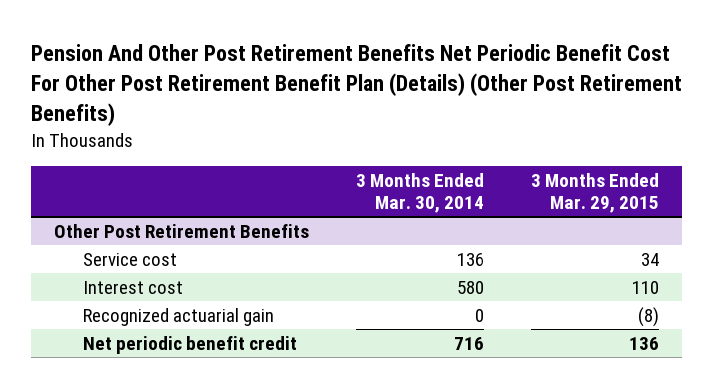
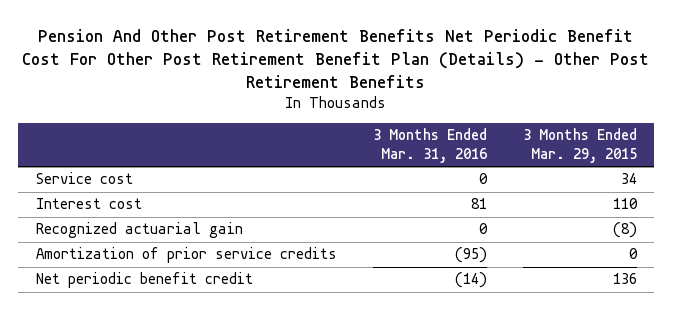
[31,43,683,126] Pension And Other Post Retirement Benefits Net Periodic Benefit Cost For Other Post Retirement Benefit Plan (Details) (Other Post Retirement Benefits) -> [22,28,650,88] Pension And Other Post Retirement Benefits Net Periodic Benefit Cost For Other Post Retirement Benefit Plan (Details) - Other Post Retirement Benefits
[356,172,485,214] 3 Months Ended Mar. 30, 2014 -> none
none -> [372,128,487,163] 3 Months Ended Mar. 31, 2016
[54,223,310,238] Other Post Retirement Benefits -> none
none -> [36,247,338,264] Amortization of prior service credits

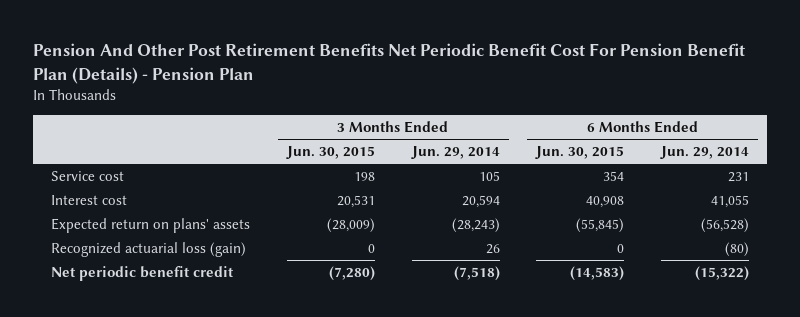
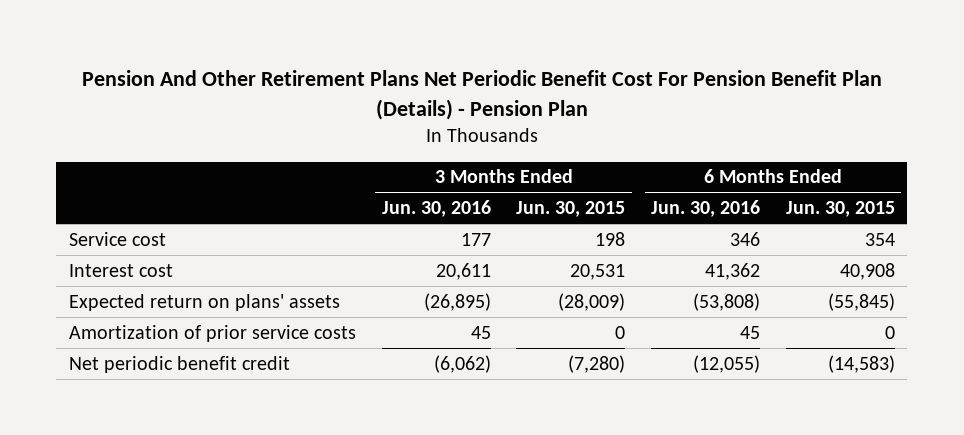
[33,43,746,84] Pension And Other Post Retirement Benefits Net Periodic Benefit Cost For Pension Benefit Plan (Details) - Pension Plan -> [81,70,882,121] Pension And Other Retirement Plans Net Periodic Benefit Cost For Pension Benefit Plan (Details) - Pension Plan
[410,146,500,160] Jun. 29, 2014 -> none
[659,146,749,160] Jun. 29, 2014 -> none
none -> [381,200,491,218] Jun. 30, 2016
none -> [651,200,761,218] Jun. 30, 2016
[51,241,247,257] Recognized actuarial loss (gain) -> none
none -> [69,324,357,342] Amortization of prior service costs

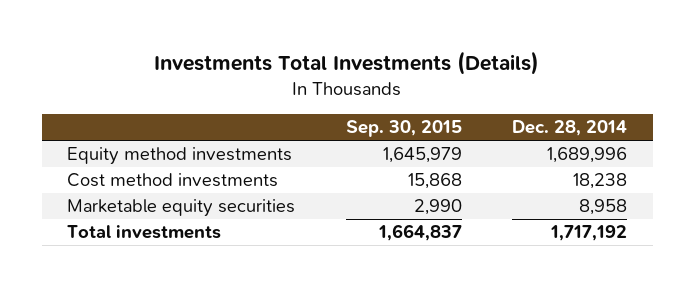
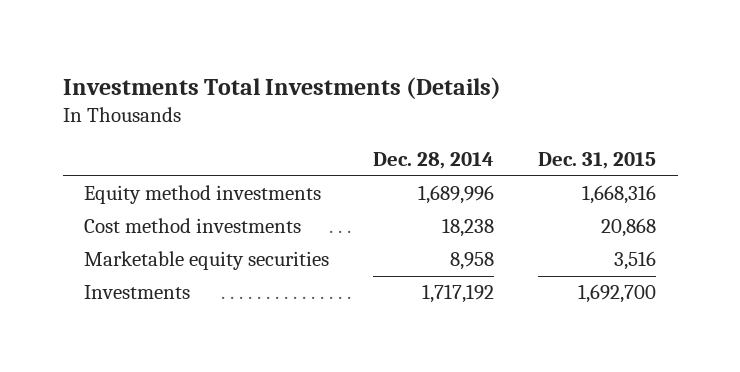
[345,120,462,138] Sep. 30, 2015 -> none
none -> [537,152,656,170] Dec. 31, 2015
[66,225,221,240] Total investments -> [84,285,191,300] Investments

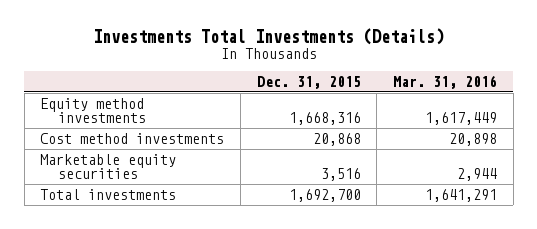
[373,152,495,170] Dec. 28, 2014 -> none
none -> [392,75,497,90] Mar. 31, 2016
[84,285,191,300] Investments -> [40,188,177,200] Total investments

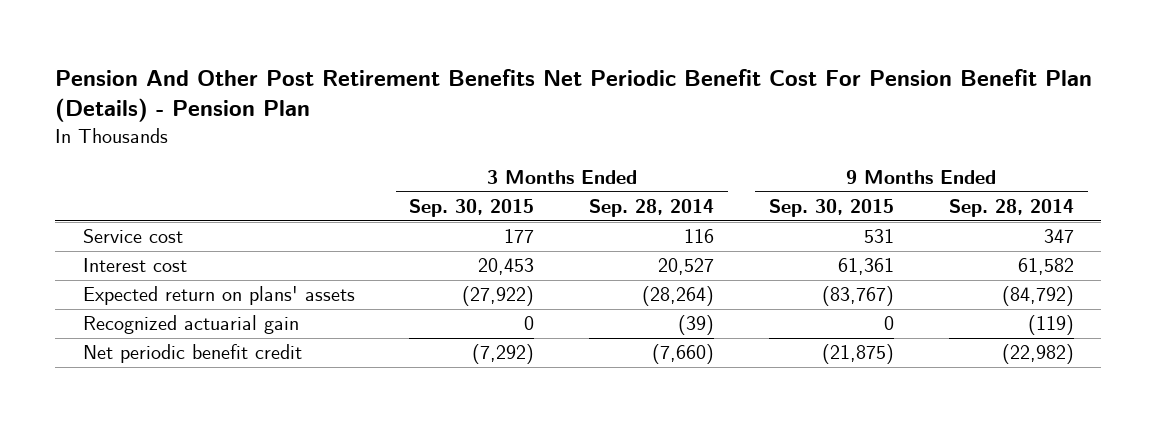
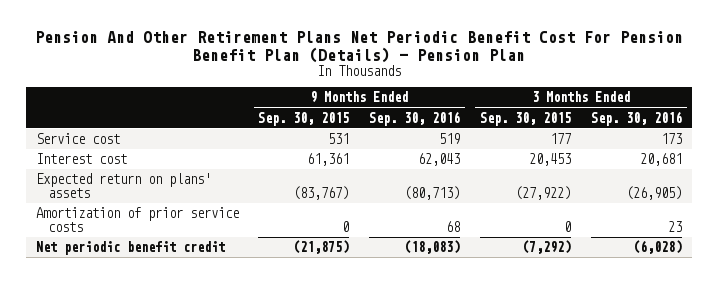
[55,68,1093,123] Pension And Other Post Retirement Benefits Net Periodic Benefit Cost For Pension Benefit Plan (Details) - Pension Plan -> [34,31,683,63] Pension And Other Retirement Plans Net Periodic Benefit Cost For Pension Benefit Plan (Details) - Pension Plan
[589,198,715,217] Sep. 28, 2014 -> none
[948,198,1074,217] Sep. 28, 2014 -> none
none -> [369,110,461,126] Sep. 30, 2016
none -> [590,110,682,126] Sep. 30, 2016
[82,315,299,335] Recognized actuarial gain -> none
none -> [35,207,239,232] Amortization of prior service costs

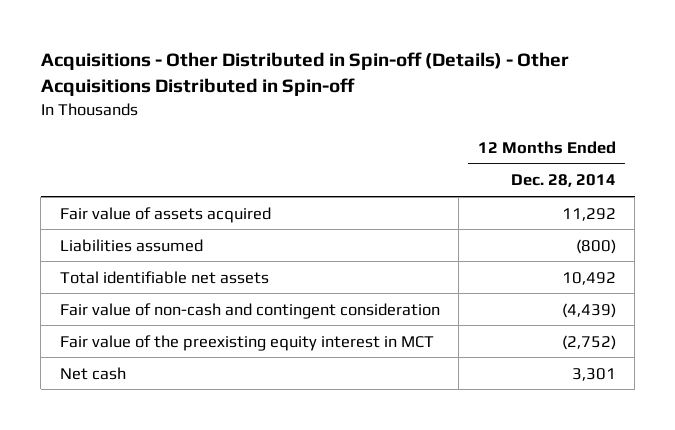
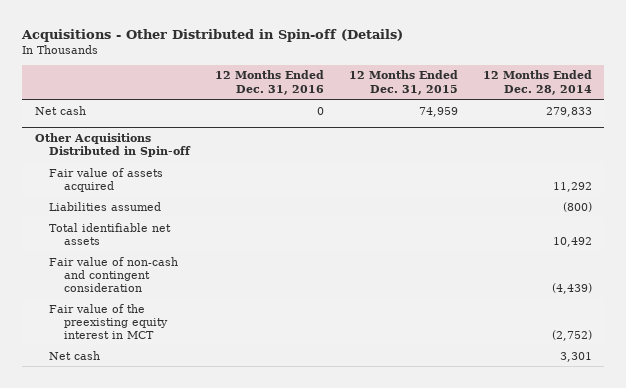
[40,52,569,97] Acquisitions - Other Distributed in Spin-off (Details) - Other Acquisitions Distributed in Spin-off -> [21,29,404,43] Acquisitions - Other Distributed in Spin-off (Details)
none -> [215,70,325,95] 12 Months Ended Dec. 31, 2016
none -> [348,70,458,95] 12 Months Ended Dec. 31, 2015
none -> [34,105,86,115] Net cash
none -> [34,133,192,158] Other Acquisitions Distributed in Spin-off

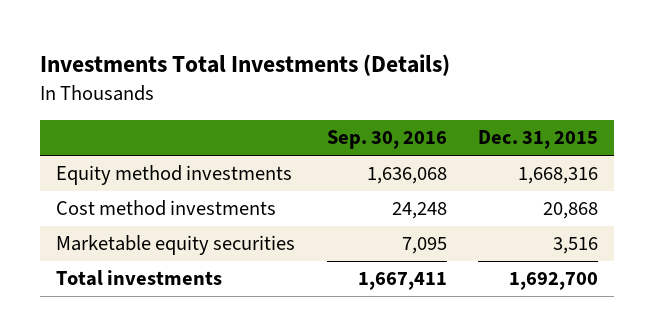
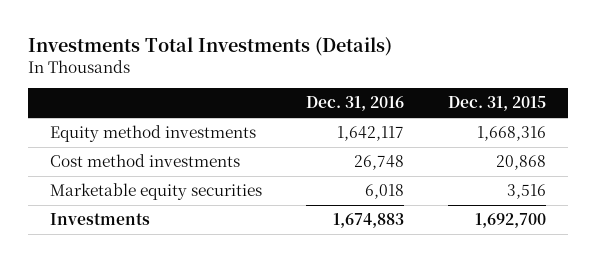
[326,130,447,150] Sep. 30, 2016 -> none
none -> [305,96,404,112] Dec. 31, 2016
[56,270,223,287] Total investments -> [49,213,150,226] Investments

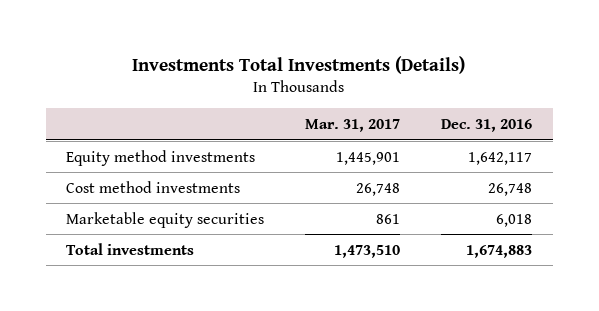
[448,96,547,112] Dec. 31, 2015 -> none
none -> [305,118,401,132] Mar. 31, 2017
[49,213,150,226] Investments -> [66,242,195,255] Total investments

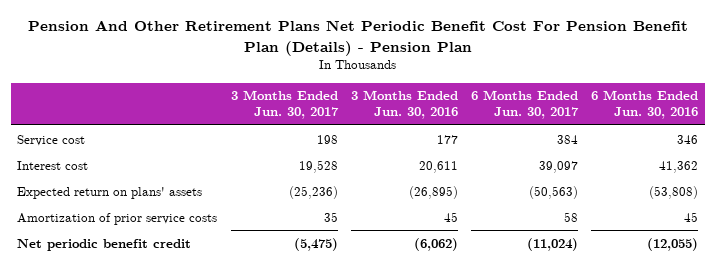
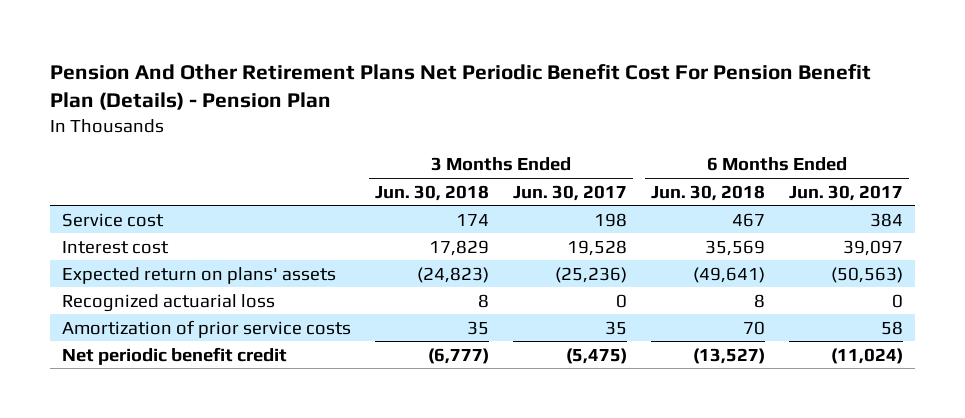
[350,90,458,120] 3 Months Ended Jun. 30, 2016 -> none
[591,90,699,120] 6 Months Ended Jun. 30, 2016 -> none
none -> [375,184,490,201] Jun. 30, 2018
none -> [651,184,766,201] Jun. 30, 2018
none -> [62,293,276,312] Recognized actuarial loss

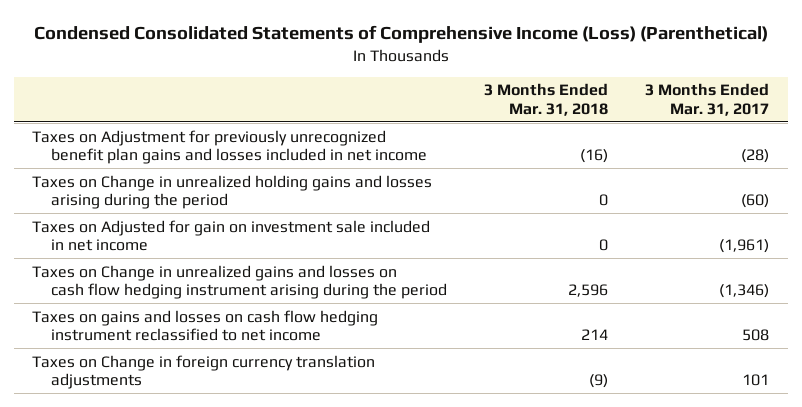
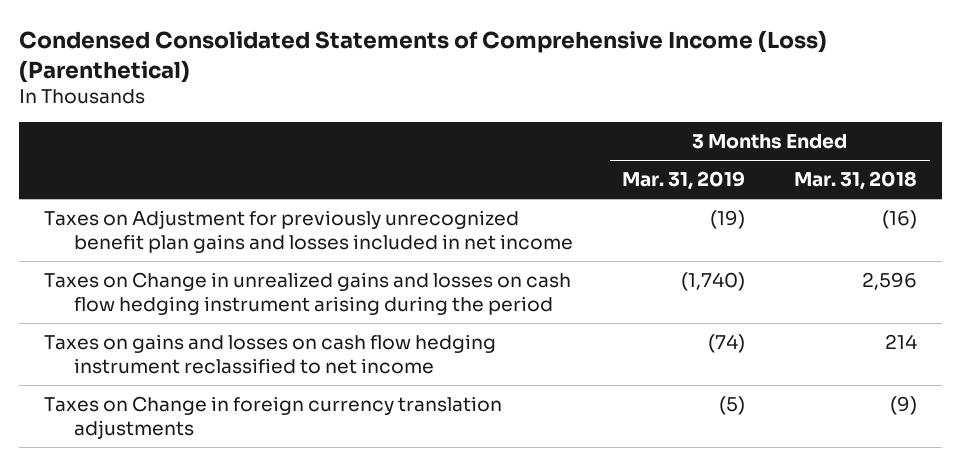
[645,83,770,116] 3 Months Ended Mar. 31, 2017 -> none
none -> [621,171,745,191] Mar. 31, 2019
[32,174,433,210] Taxes on Change in unrealized holding gains and losses arising during the period -> none
[32,219,431,252] Taxes on Adjusted for gain on investment sale included in net income -> none

